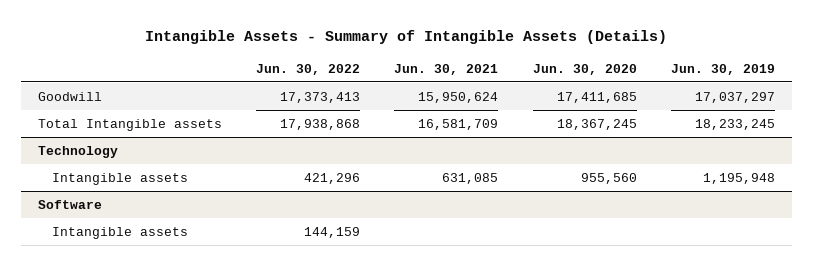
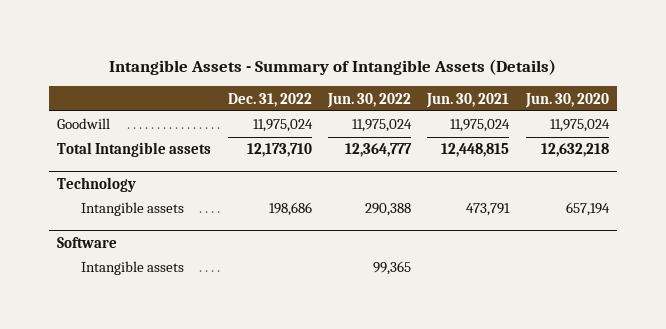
[670,63,775,75] Jun. 30, 2019 -> none
none -> [227,92,312,107] Dec. 31, 2022
[280,91,361,103] 17,373,413 -> [352,119,413,133] 11,975,024
[418,91,499,103] 15,950,624 -> [450,119,511,133] 11,975,024
[556,91,637,103] 17,411,685 -> [549,119,610,133] 11,975,024
[280,118,361,130] 17,938,868 -> [345,143,413,158] 12,364,777
[418,118,499,130] 16,581,709 -> [441,143,510,158] 12,448,815
[556,118,637,130] 18,367,245 -> [540,143,609,158] 12,632,218
[304,172,361,184] 421,296 -> [365,203,412,217] 290,388
[442,172,499,184] 631,085 -> [466,203,511,217] 473,791
[580,172,637,184] 955,560 -> [565,202,610,217] 657,194
[304,226,361,238] 144,159 -> [373,261,412,276] 99,365

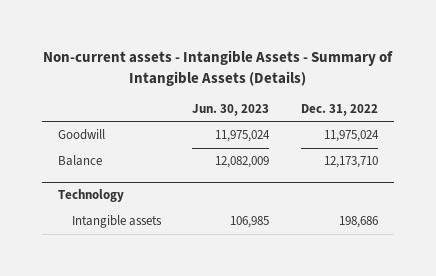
[109,58,557,75] Intangible Assets - Summary of Intangible Assets (Details) -> [42,50,393,86] Non-current assets - Intangible Assets - Summary of Intangible Assets (Details)
[327,92,412,108] Jun. 30, 2022 -> none
[426,92,510,108] Jun. 30, 2021 -> none
[524,92,609,108] Jun. 30, 2020 -> none
none -> [192,103,270,116] Jun. 30, 2023
[57,142,212,158] Total Intangible assets -> [58,155,103,167] Balance
[57,236,118,248] Software -> none
[80,261,184,276] Intangible assets -> none

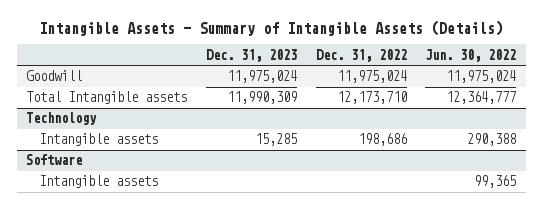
[42,50,393,86] Non-current assets - Intangible Assets - Summary of Intangible Assets (Details) -> [39,19,504,36] Intangible Assets - Summary of Intangible Assets (Details)
[192,103,270,116] Jun. 30, 2023 -> none
none -> [205,48,297,62] Dec. 31, 2023
none -> [425,48,517,62] Jun. 30, 2022
[58,155,103,167] Balance -> [26,91,188,105] Total Intangible assets
none -> [26,154,83,166] Software
none -> [39,175,159,189] Intangible assets

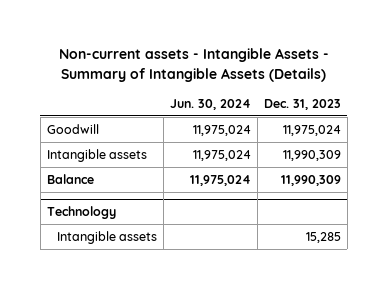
[39,19,504,36] Intangible Assets - Summary of Intangible Assets (Details) -> [58,48,329,82] Non-current assets - Intangible Assets - Summary of Intangible Assets (Details)
[315,48,407,62] Dec. 31, 2022 -> none
[425,48,517,62] Jun. 30, 2022 -> none
none -> [170,98,252,110] Jun. 30, 2024
none -> [46,148,147,162] Intangible assets
[26,91,188,105] Total Intangible assets -> [46,173,94,184] Balance
[26,154,83,166] Software -> none
[39,175,159,189] Intangible assets -> none

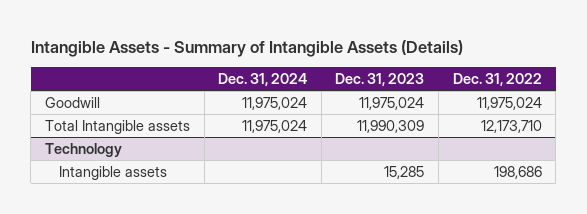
[58,48,329,82] Non-current assets - Intangible Assets - Summary of Intangible Assets (Details) -> [30,39,463,57] Intangible Assets - Summary of Intangible Assets (Details)
[170,98,252,110] Jun. 30, 2024 -> none
none -> [218,72,308,86] Dec. 31, 2024
none -> [452,72,542,86] Dec. 31, 2022
[46,148,147,162] Intangible assets -> none
[46,173,94,184] Balance -> [44,119,190,134] Total Intangible assets

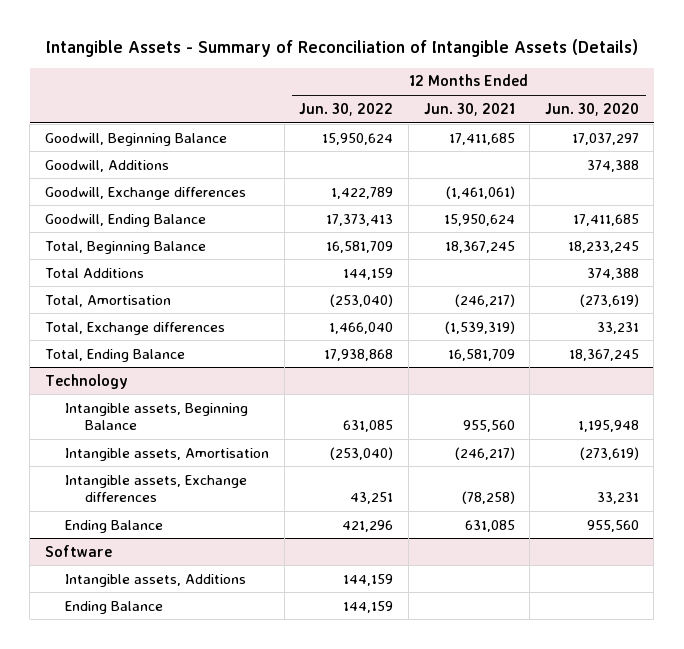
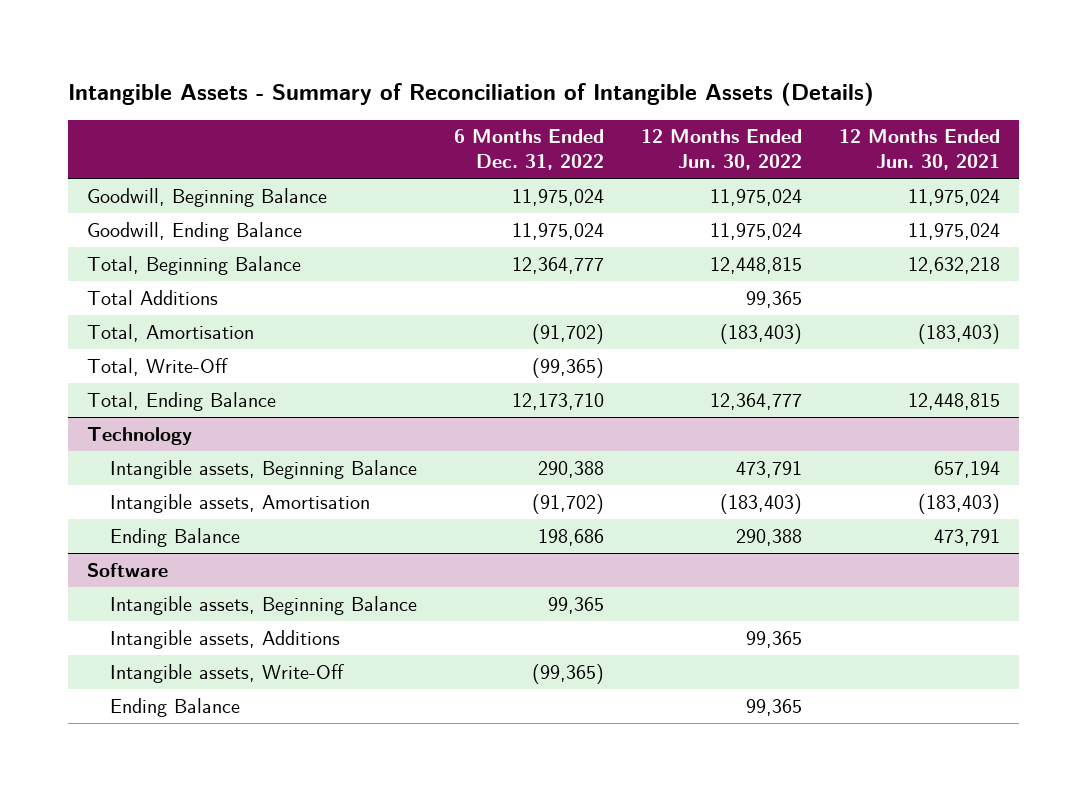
[544,102,639,116] Jun. 30, 2020 -> none
none -> [454,129,605,171] 6 Months Ended Dec. 31, 2022
[44,159,169,172] Goodwill, Additions -> none
[44,186,246,200] Goodwill, Exchange differences -> none
[44,321,225,335] Total, Exchange differences -> none
[322,132,394,145] 15,950,624 -> [710,188,803,206] 11,975,024
[448,132,515,145] 17,411,685 -> [908,188,1001,206] 11,975,024
[326,213,394,226] 17,373,413 -> [710,222,803,240] 11,975,024
[443,213,515,226] 15,950,624 -> [908,222,1001,240] 11,975,024
[326,240,394,253] 16,581,709 -> [710,256,803,274] 12,448,815
[444,240,515,253] 18,367,245 -> [908,256,1001,274] 12,632,218
[343,267,394,280] 144,159 -> [746,290,803,308] 99,365
[330,293,394,307] (253,040) -> [720,323,803,344] (183,403)
[454,293,515,307] (246,217) -> [918,323,1001,344] (183,403)
none -> [87,357,229,376] Total, Write-Off
[324,348,394,361] 17,938,868 -> [710,392,803,410] 12,364,777
[447,348,515,361] 16,581,709 -> [908,392,1001,410] 12,448,815
[65,474,248,503] Intangible assets, Exchange differences -> none
[343,420,394,433] 631,085 -> [736,460,803,478] 473,791
[462,420,515,433] 955,560 -> [934,460,1001,478] 657,194
[330,446,394,460] (253,040) -> [720,493,803,514] (183,403)
[454,446,515,460] (246,217) -> [918,493,1001,514] (183,403)
[342,519,394,532] 421,296 -> [736,528,803,546] 290,388
[464,519,515,532] 631,085 -> [934,528,1001,546] 473,791
none -> [110,595,418,615] Intangible assets, Beginning Balance
[343,573,394,586] 144,159 -> [746,630,803,648] 99,365
none -> [110,663,345,683] Intangible assets, Write-Off
[343,600,394,613] 144,159 -> [746,698,803,716] 99,365

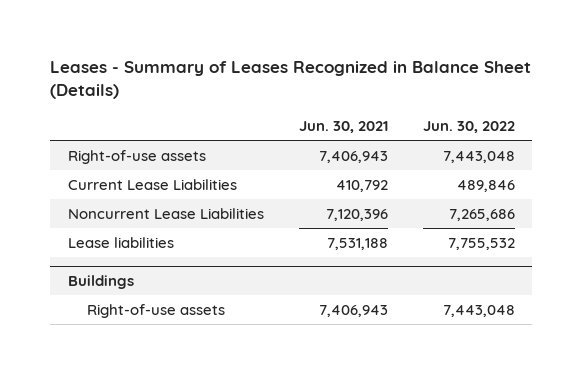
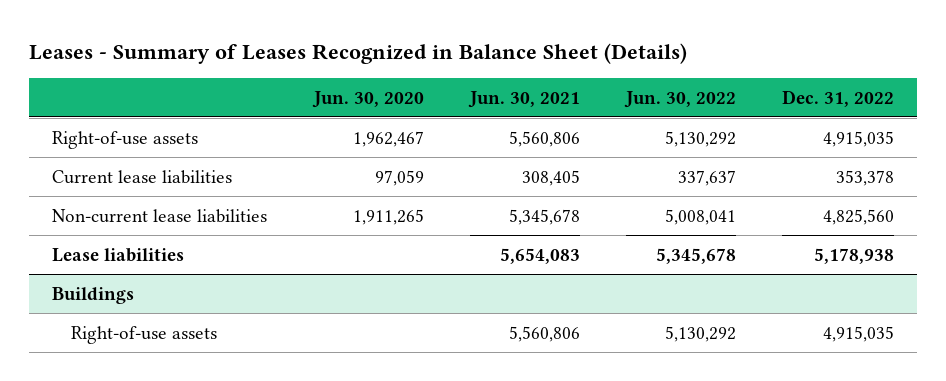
none -> [311,90,424,108] Jun. 30, 2020
none -> [782,89,895,107] Dec. 31, 2022
[318,150,388,163] 7,406,943 -> [508,130,580,147] 5,560,806
[442,150,515,163] 7,443,048 -> [664,130,736,147] 5,130,292
[67,178,237,190] Current Lease Liabilities -> [52,169,233,184] Current lease liabilities
[335,179,388,192] 410,792 -> [521,169,580,186] 308,405
[456,179,515,192] 489,846 -> [677,169,736,186] 337,637
[67,207,264,219] Noncurrent Lease Liabilities -> [52,208,268,223] Non-current lease liabilities
[325,208,388,221] 7,120,396 -> [508,208,580,225] 5,345,678
[448,208,515,221] 7,265,686 -> [664,208,736,225] 5,008,041
[326,237,388,250] 7,531,188 -> [499,247,580,264] 5,654,083
[447,237,515,250] 7,755,532 -> [655,247,736,264] 5,345,678
[318,304,388,317] 7,406,943 -> [508,325,580,342] 5,560,806
[442,304,515,317] 7,443,048 -> [664,325,736,342] 5,130,292

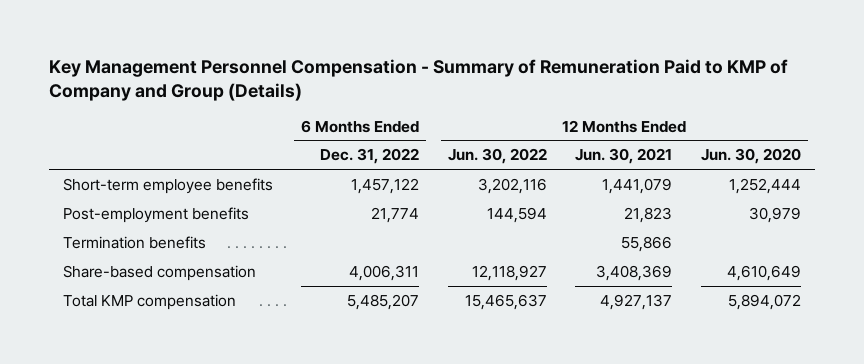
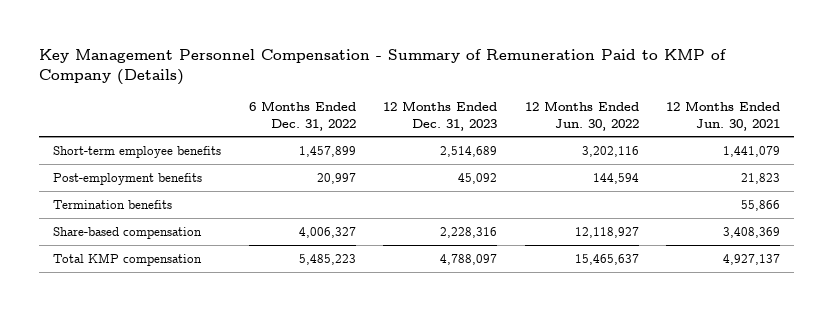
[48,58,788,101] Key Management Personnel Compensation - Summary of Remuneration Paid to KMP of Company and Group (Details) -> [39,48,728,86] Key Management Personnel Compensation - Summary of Remuneration Paid to KMP of Company (Details)
[700,148,801,165] Jun. 30, 2020 -> none
none -> [383,101,498,131] 12 Months Ended Dec. 31, 2023
[351,177,420,194] 1,457,122 -> [298,145,356,157] 1,457,899
[371,206,420,223] 21,774 -> [316,172,356,184] 20,997
[349,264,420,281] 4,006,311 -> [298,226,356,238] 4,006,327
[347,293,420,310] 5,485,207 -> [298,253,356,265] 5,485,223

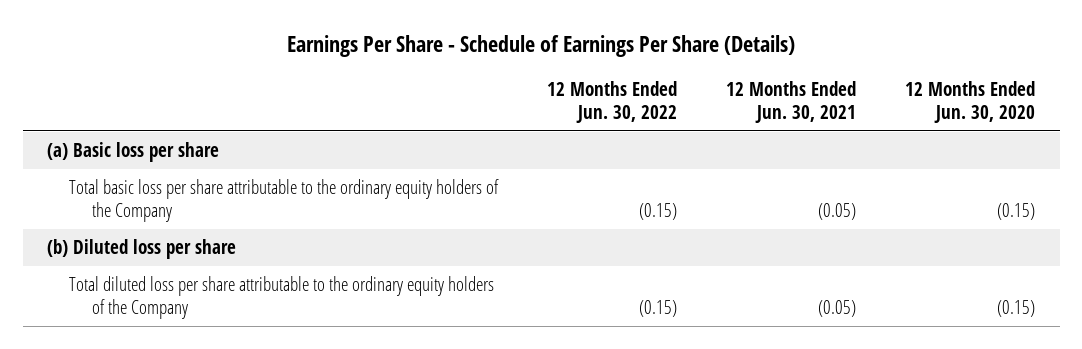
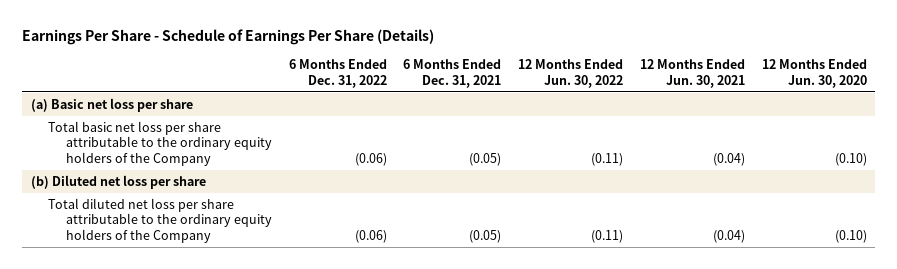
none -> [288,59,387,88] 6 Months Ended Dec. 31, 2022
none -> [403,59,502,88] 6 Months Ended Dec. 31, 2021
[47,142,220,163] (a) Basic loss per share -> [30,97,193,112] (a) Basic net loss per share
[69,179,500,222] Total basic loss per share attributable to the ordinary equity holders of the Company -> [48,120,273,167] Total basic net loss per share attributable to the ordinary equity holders of the Company
[639,202,678,220] (0.15) -> [591,153,624,167] (0.11)
[818,202,857,220] (0.05) -> [712,153,745,167] (0.04)
[997,202,1036,220] (0.15) -> [834,153,867,167] (0.10)
[47,239,237,260] (b) Diluted loss per share -> [30,174,206,189] (b) Diluted net loss per share
[69,276,495,319] Total diluted loss per share attributable to the ordinary equity holders of the Company -> [48,197,273,244] Total diluted net loss per share attributable to the ordinary equity holders of the Company
[639,299,678,317] (0.15) -> [591,230,624,244] (0.11)
[818,299,857,317] (0.05) -> [712,230,745,244] (0.04)
[997,299,1036,317] (0.15) -> [834,230,867,244] (0.10)

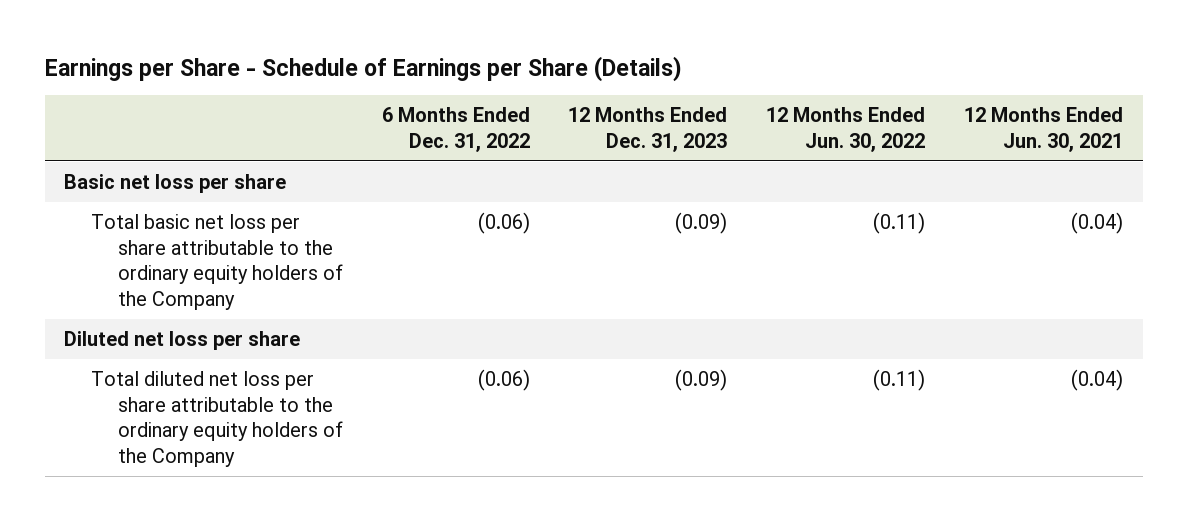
[22,29,435,46] Earnings Per Share - Schedule of Earnings Per Share (Details) -> [44,55,682,82] Earnings per Share - Schedule of Earnings per Share (Details)
[403,59,502,88] 6 Months Ended Dec. 31, 2021 -> none
[761,59,867,88] 12 Months Ended Jun. 30, 2020 -> none
none -> [568,107,728,153] 12 Months Ended Dec. 31, 2023
[30,97,193,112] (a) Basic net loss per share -> [64,173,287,193] Basic net loss per share
[30,174,206,189] (b) Diluted net loss per share -> [64,330,301,350] Diluted net loss per share

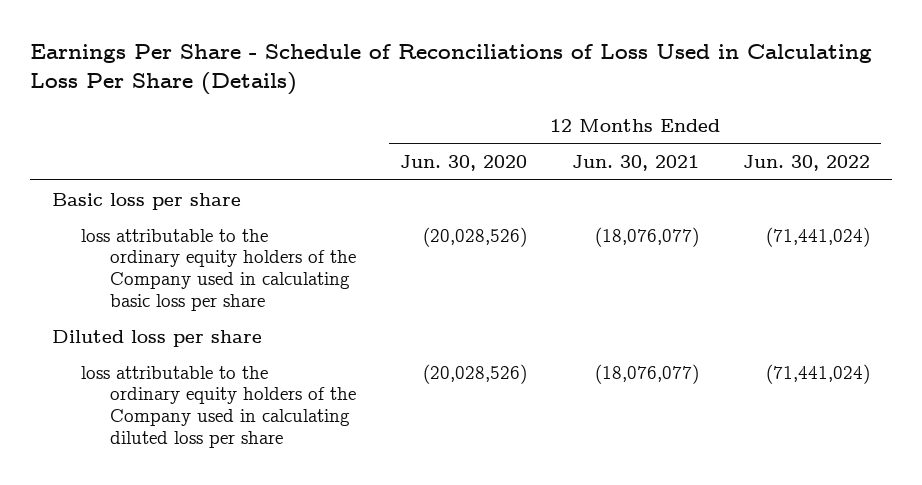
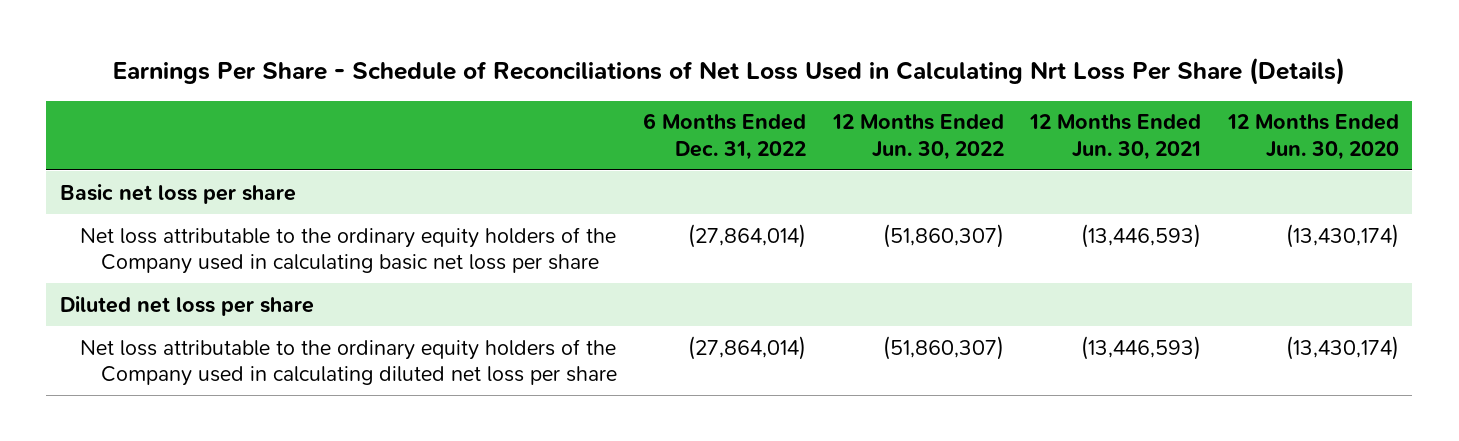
[29,44,872,96] Earnings Per Share - Schedule of Reconciliations of Loss Used in Calculating Loss Per Share (Details) -> [113,57,1346,86] Earnings Per Share - Schedule of Reconciliations of Net Loss Used in Calculating Nrt Loss Per Share (Details)
none -> [643,113,807,160] 6 Months Ended Dec. 31, 2022
[52,192,242,210] Basic loss per share -> [59,183,296,204] Basic net loss per share
[80,228,356,311] loss attributable to the ordinary equity holders of the Company used in calculating basic loss per share -> [80,226,617,275] Net loss attributable to the ordinary equity holders of the Company used in calculating basic net loss per share
[423,226,528,247] (20,028,526) -> [1286,223,1400,248] (13,430,174)
[594,226,699,247] (18,076,077) -> [1081,223,1202,248] (13,446,593)
[765,226,870,247] (71,441,024) -> [882,223,1004,248] (51,860,307)
[52,329,263,347] Diluted loss per share -> [59,295,314,316] Diluted net loss per share
[80,365,356,448] loss attributable to the ordinary equity holders of the Company used in calculating diluted loss per share -> [80,338,617,387] Net loss attributable to the ordinary equity holders of the Company used in calculating diluted net loss per share
[423,363,528,384] (20,028,526) -> [1286,335,1400,360] (13,430,174)
[594,363,699,384] (18,076,077) -> [1081,335,1202,360] (13,446,593)
[765,363,870,384] (71,441,024) -> [882,335,1004,360] (51,860,307)

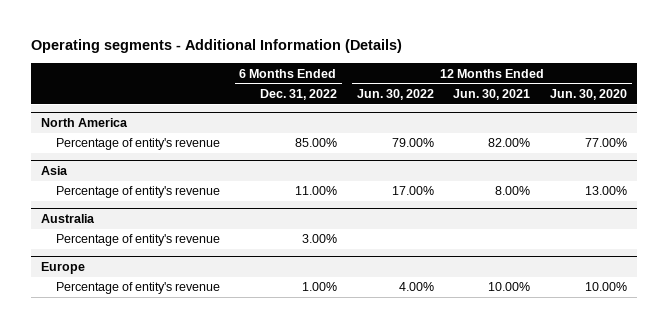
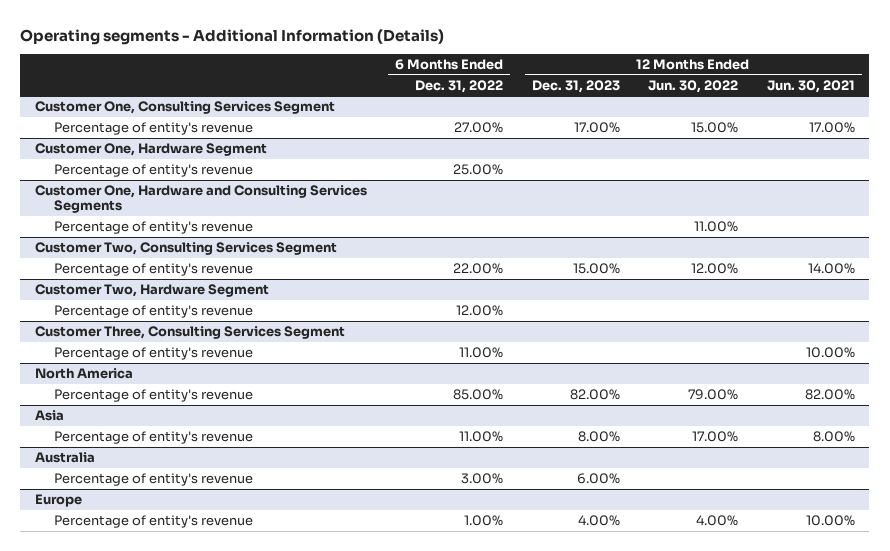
[549,88,627,100] Jun. 30, 2020 -> none
none -> [531,79,620,93] Dec. 31, 2023
none -> [34,101,335,115] Customer One, Consulting Services Segment
none -> [54,122,254,136] Percentage of entity's revenue
none -> [34,143,267,157] Customer One, Hardware Segment
none -> [54,164,254,178] Percentage of entity's revenue
none -> [34,185,367,214] Customer One, Hardware and Consulting Services Segments
none -> [54,221,254,235] Percentage of entity's revenue
none -> [34,242,337,256] Customer Two, Consulting Services Segment
none -> [54,263,254,277] Percentage of entity's revenue
none -> [34,284,269,298] Customer Two, Hardware Segment
none -> [54,305,254,319] Percentage of entity's revenue
none -> [34,326,345,340] Customer Three, Consulting Services Segment
none -> [54,347,254,361] Percentage of entity's revenue

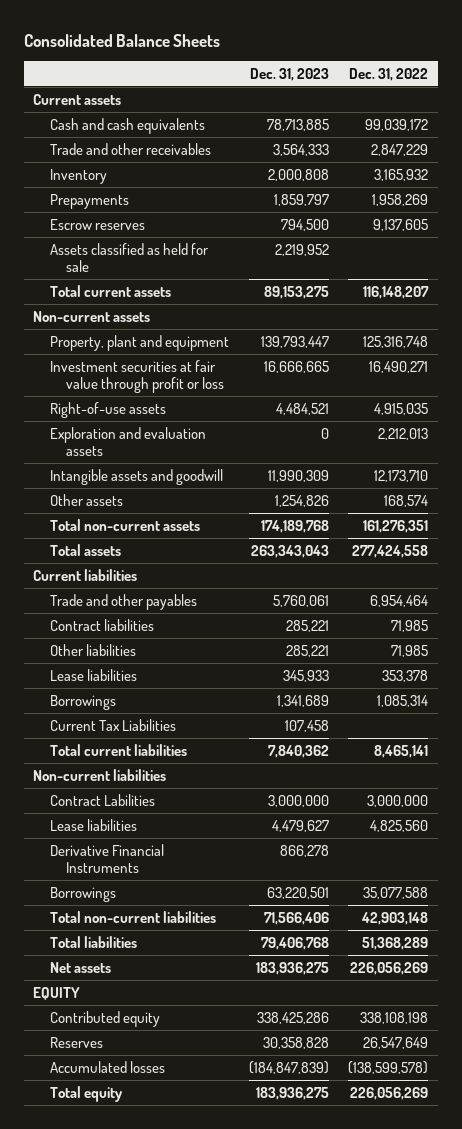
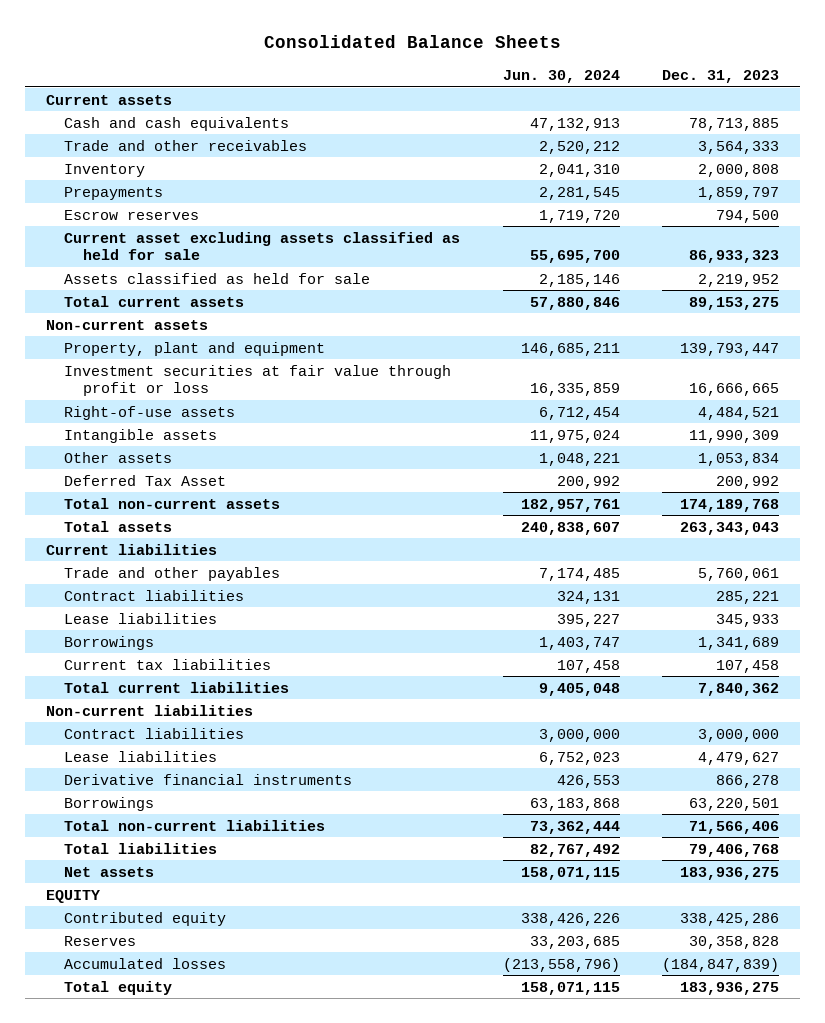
[349,68,429,82] Dec. 31, 2022 -> none
none -> [502,70,620,84] Jun. 30, 2024
none -> [64,231,461,261] Current asset excluding assets classified as held for sale
[49,426,206,456] Exploration and evaluation assets -> none
[49,468,223,485] Intangible assets and goodwill -> [64,428,218,443] Intangible assets
[274,494,329,507] 1,254,826 -> [698,452,780,466] 1,053,834
none -> [64,474,227,486] Deferred Tax Asset
[49,643,136,656] Other liabilities -> none
[49,718,176,731] Current Tax Liabilities -> [64,658,272,670] Current tax liabilities
[49,793,155,806] Contract Labilities -> [64,727,245,739] Contract liabilities
[49,843,164,873] Derivative Financial Instruments -> [64,773,353,785] Derivative financial instruments

